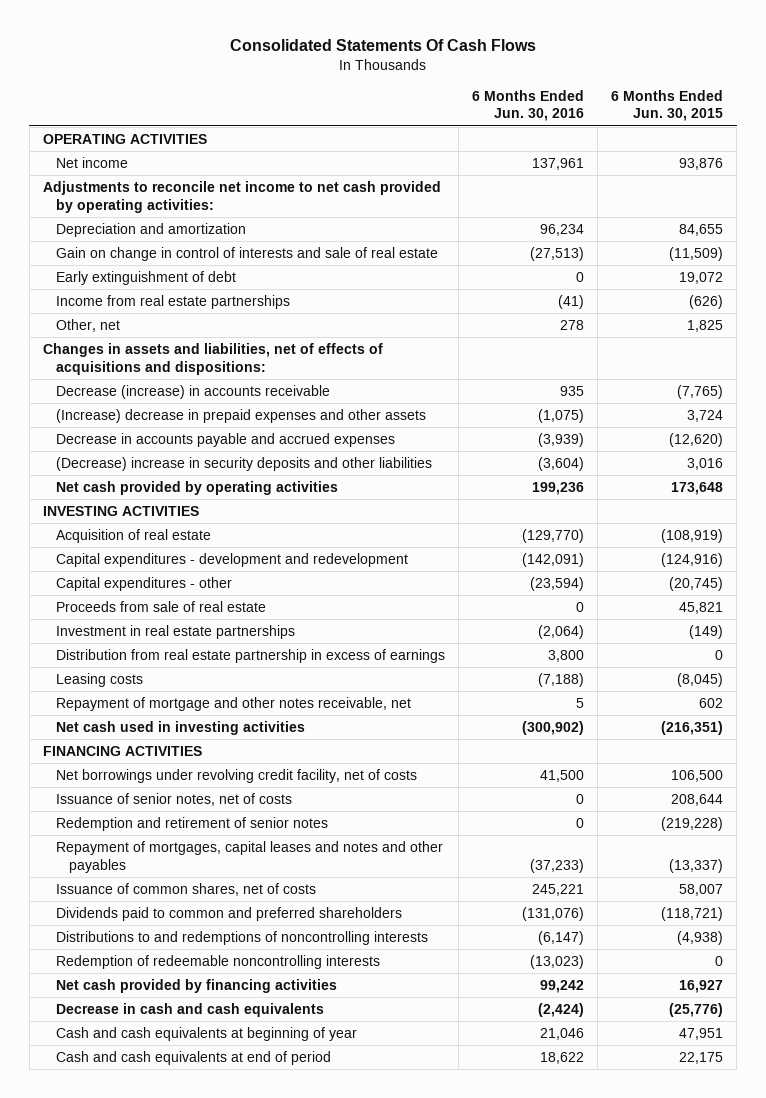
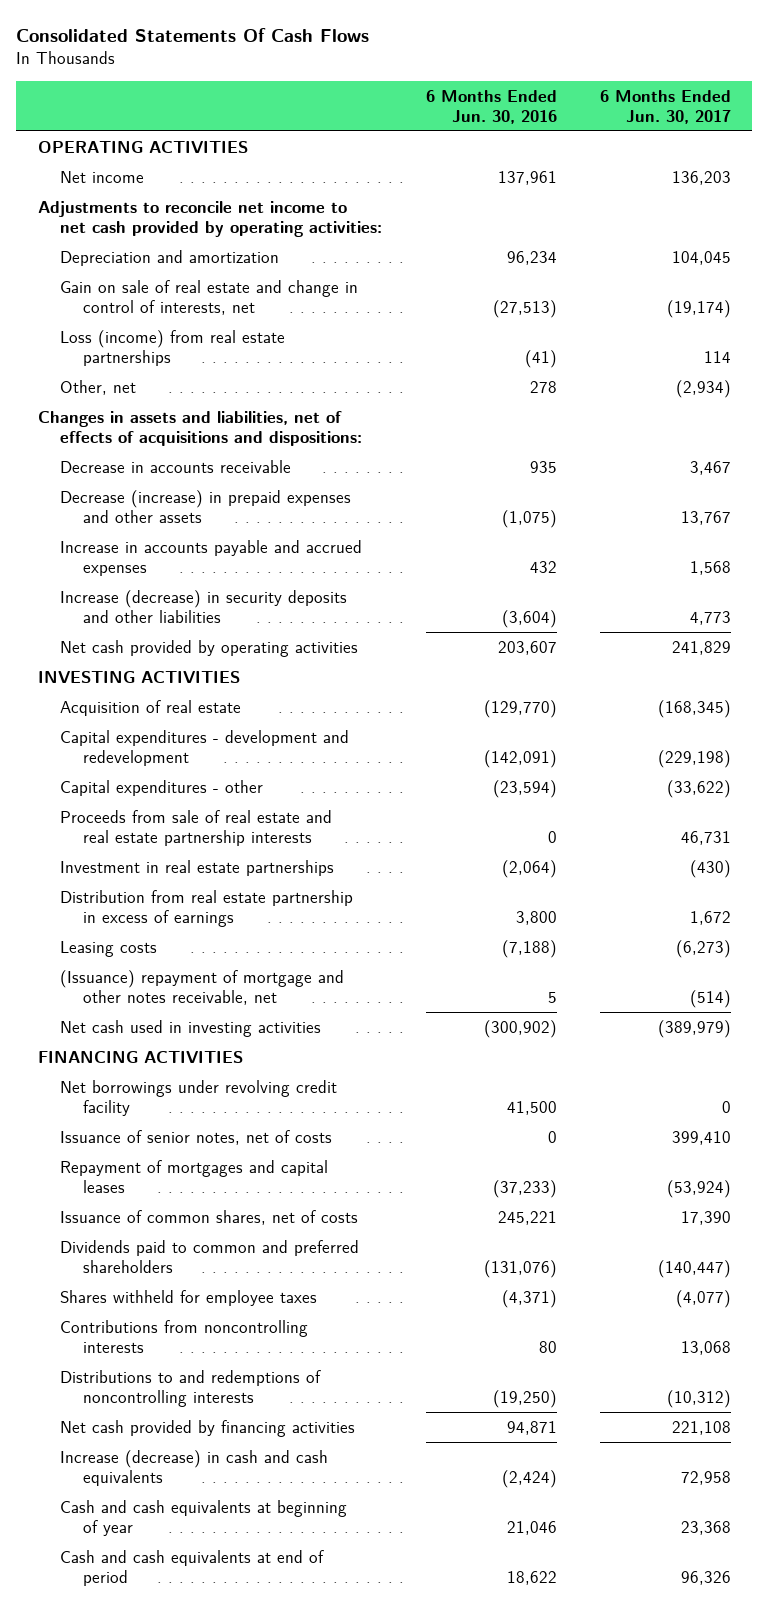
[611,89,724,122] 6 Months Ended Jun. 30, 2015 -> none
none -> [599,89,731,124] 6 Months Ended Jun. 30, 2017
[55,271,236,286] Early extinguishment of debt -> none
[55,247,438,262] Gain on change in control of interests and sale of real estate -> [60,279,359,315] Gain on sale of real estate and change in control of interests, net
[55,295,290,310] Income from real estate partnerships -> [60,329,286,366] Loss (income) from real estate partnerships
[55,385,330,400] Decrease (increase) in accounts receivable -> [60,459,292,473] Decrease in accounts receivable
[55,409,426,424] (Increase) decrease in prepaid expenses and other assets -> [60,489,352,523] Decrease (increase) in prepaid expenses and other assets
[55,433,395,448] Decrease in accounts payable and accrued expenses -> [60,539,363,576] Increase in accounts payable and accrued expenses
[537,433,584,448] (3,939) -> [529,560,557,573] 432
[55,457,432,472] (Decrease) increase in security deposits and other liabilities -> [60,589,348,623] Increase (decrease) in security deposits and other liabilities
[531,482,584,496] 199,236 -> [497,640,557,655] 203,607
[55,601,266,613] Proceeds from sale of real estate -> [60,809,333,846] Proceeds from sale of real estate and real estate partnership interests
[55,697,411,712] Repayment of mortgage and other notes receivable, net -> [60,969,345,1005] (Issuance) repayment of mortgage and other notes receivable, net
[55,769,417,784] Net borrowings under revolving credit facility, net of costs -> [60,1079,338,1116] Net borrowings under revolving credit facility
[55,817,328,832] Redemption and retirement of senior notes -> none
[55,841,443,873] Repayment of mortgages, capital leases and notes and other payables -> [60,1159,329,1193] Repayment of mortgages and capital leases
[55,955,380,970] Redemption of redeemable noncontrolling interests -> none
none -> [60,1289,318,1306] Shares withheld for employee taxes
none -> [60,1319,309,1353] Contributions from noncontrolling interests
[537,931,584,946] (6,147) -> [492,1389,557,1408] (19,250)
[539,980,584,994] 99,242 -> [506,1420,557,1435] 94,871
[55,1003,324,1018] Decrease in cash and cash equivalents -> [60,1449,329,1486] Increase (decrease) in cash and cash equivalents

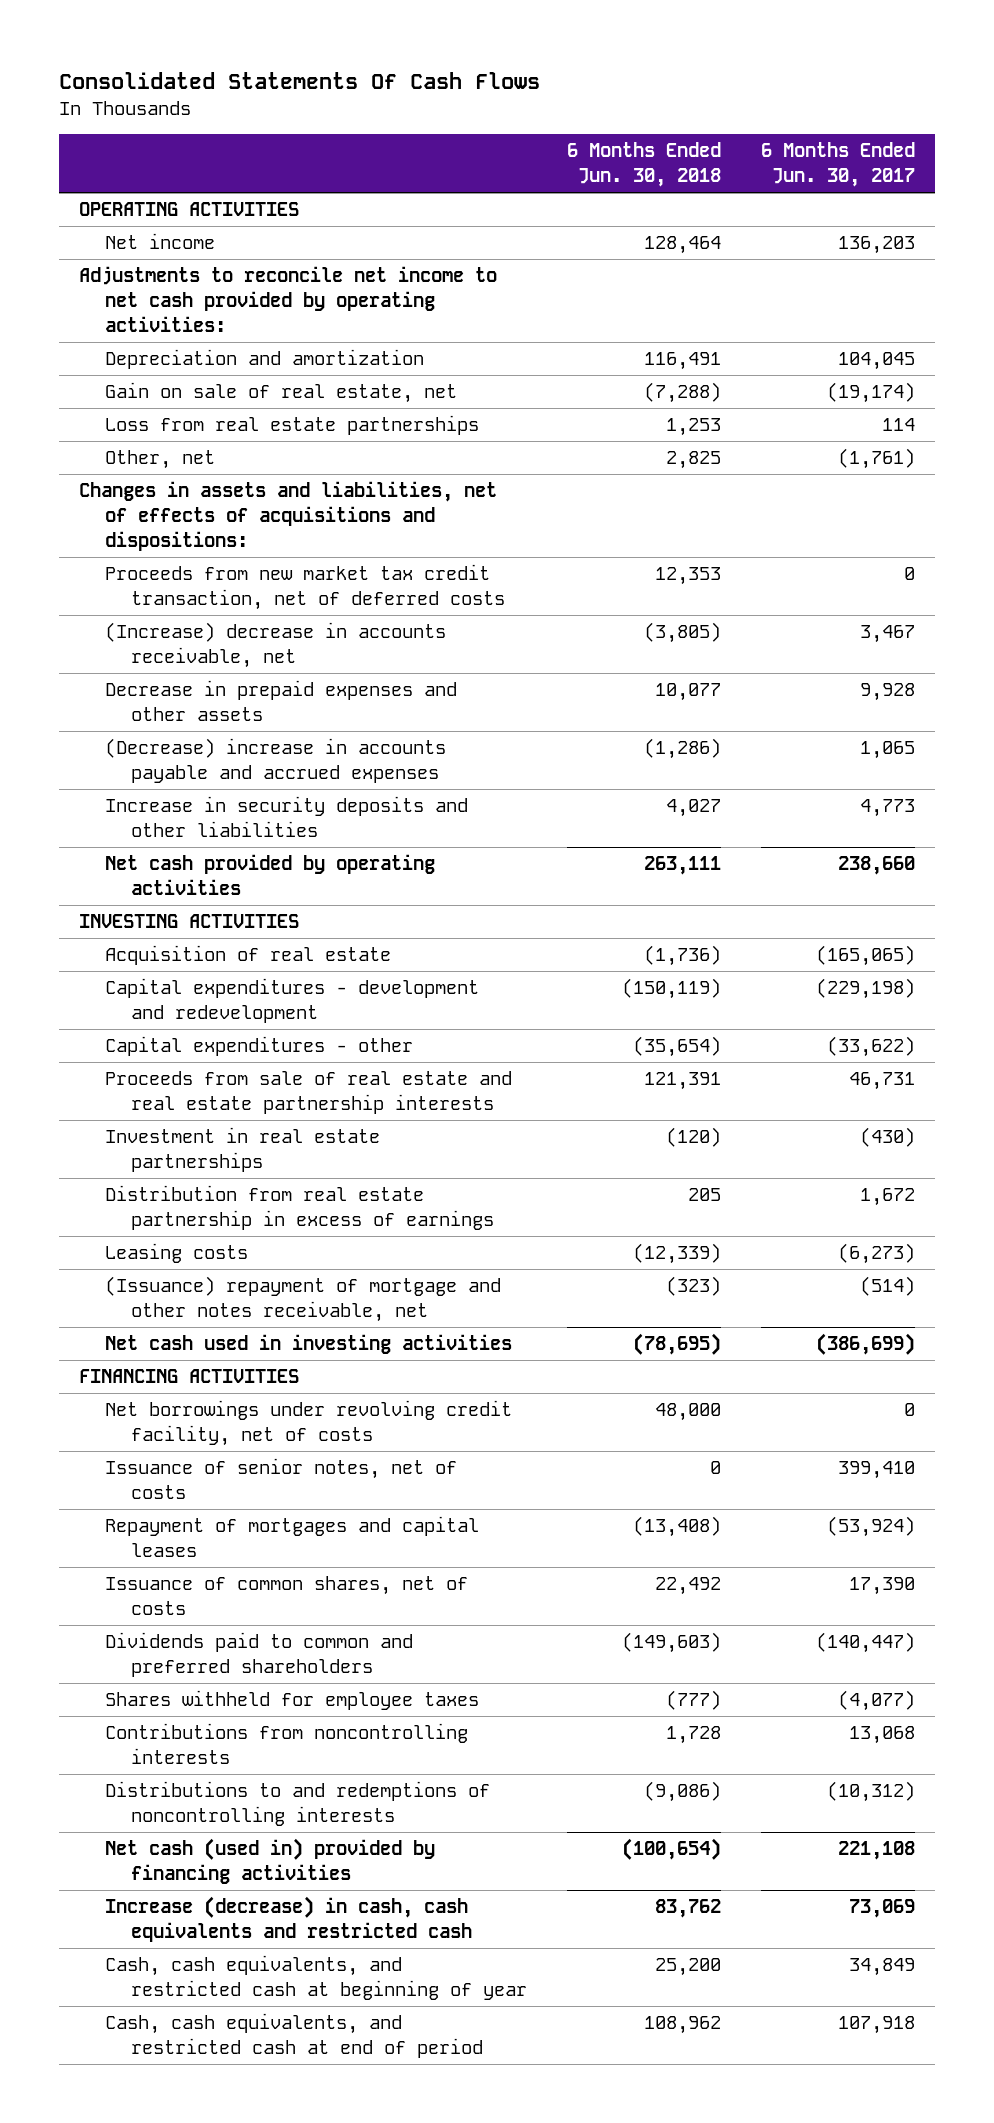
[425,89,557,124] 6 Months Ended Jun. 30, 2016 -> none
none -> [566,142,721,188] 6 Months Ended Jun. 30, 2018
[60,279,359,315] Gain on sale of real estate and change in control of interests, net -> [105,382,458,404] Gain on sale of real estate, net
[60,329,286,366] Loss (income) from real estate partnerships -> [105,415,480,436] Loss from real estate partnerships
[675,379,731,398] (2,934) -> [837,448,915,470] (1,761)
none -> [105,564,506,611] Proceeds from new market tax credit transaction, net of deferred costs
[60,459,292,473] Decrease in accounts receivable -> [105,622,447,669] (Increase) decrease in accounts receivable, net
[60,489,352,523] Decrease (increase) in prepaid expenses and other assets -> [105,680,458,722] Decrease in prepaid expenses and other assets
[680,510,731,525] 13,767 -> [859,683,915,702] 9,928
[60,539,363,576] Increase in accounts payable and accrued expenses -> [105,738,447,784] (Decrease) increase in accounts payable and accrued expenses
[689,560,731,575] 1,568 -> [859,741,915,760] 1,065
[60,589,348,623] Increase (decrease) in security deposits and other liabilities -> [105,796,469,838] Increase in security deposits and other liabilities
[671,640,731,655] 241,829 -> [837,856,915,876] 238,660
[657,699,731,718] (168,345) -> [815,945,915,967] (165,065)
[657,1019,731,1038] (389,979) -> [815,1333,915,1356] (386,699)
[60,1079,338,1116] Net borrowings under revolving credit facility -> [105,1400,513,1447] Net borrowings under revolving credit facility, net of costs
[60,1419,356,1437] Net cash provided by financing activities -> [105,1838,436,1885] Net cash (used in) provided by financing activities
[60,1449,329,1486] Increase (decrease) in cash and cash equivalents -> [105,1896,473,1943] Increase (decrease) in cash, cash equivalents and restricted cash
[680,1470,731,1485] 72,958 -> [848,1899,915,1919] 73,069
[60,1499,348,1536] Cash and cash equivalents at beginning of year -> [105,1955,528,2001] Cash, cash equivalents, and restricted cash at beginning of year
[680,1520,731,1535] 23,368 -> [848,1958,915,1977] 34,849
[60,1549,325,1586] Cash and cash equivalents at end of period -> [105,2013,484,2059] Cash, cash equivalents, and restricted cash at end of period
[680,1570,731,1585] 96,326 -> [837,2016,915,2035] 107,918

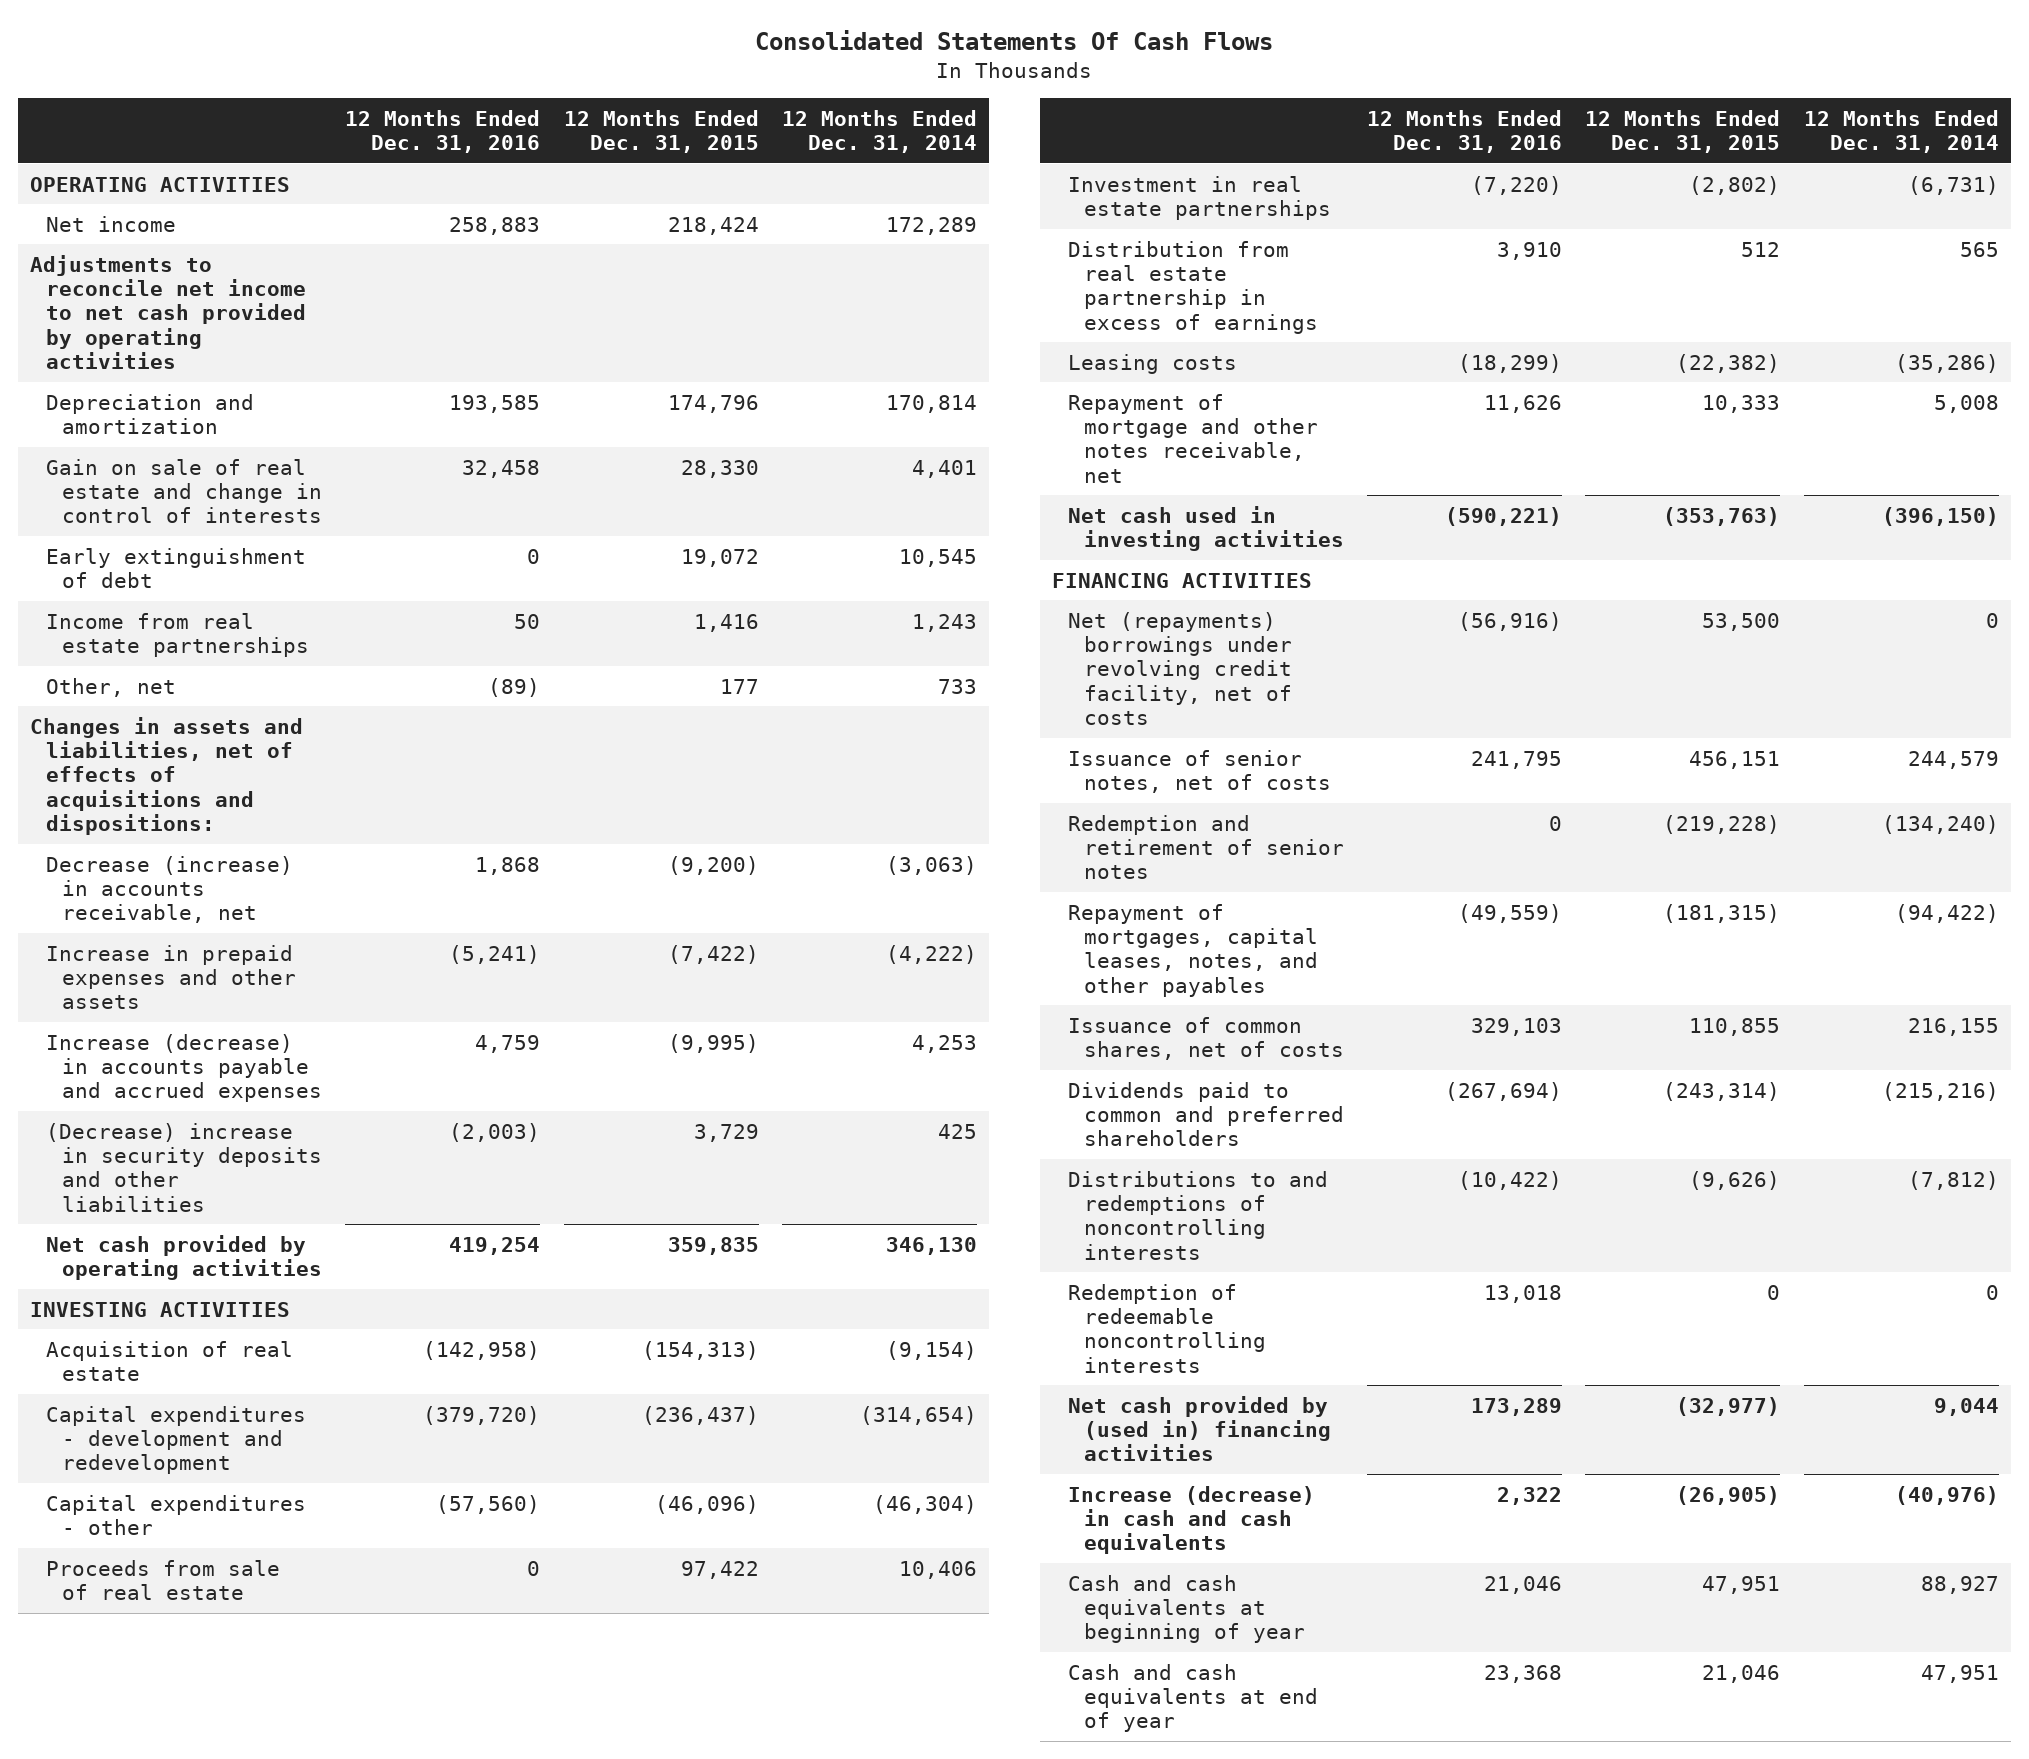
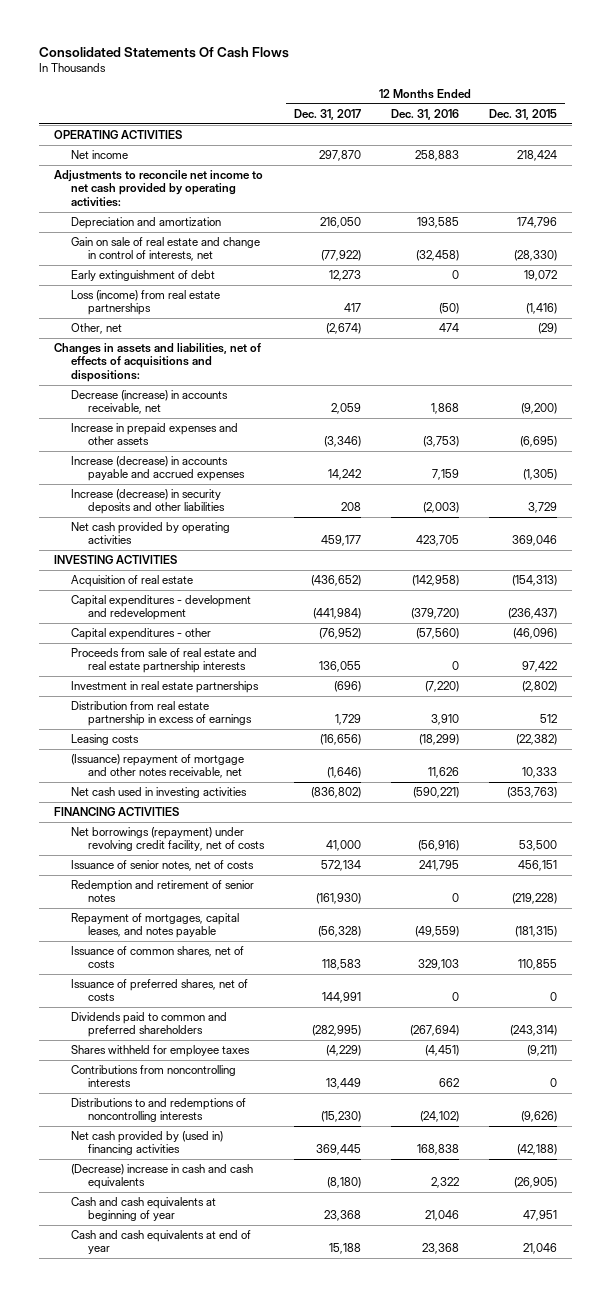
[782,109,978,154] 12 Months Ended Dec. 31, 2014 -> none
none -> [293,109,361,121] Dec. 31, 2017
[30,254,307,370] Adjustments to reconcile net income to net cash provided by operating activities -> [53,170,263,207] Adjustments to reconcile net income to net cash provided by operating activities:
[46,458,322,524] Gain on sale of real estate and change in control of interests -> [70,237,260,262] Gain on sale of real estate and change in control of interests, net
[462,459,541,478] 32,458 -> [415,250,459,262] (32,458)
[680,459,759,478] 28,330 -> [514,250,558,262] (28,330)
[46,612,309,658] Income from real estate partnerships -> [70,290,220,316] Loss (income) from real estate partnerships
[514,613,541,629] 50 -> [438,303,459,315] (50)
[693,613,759,632] 1,416 -> [526,303,558,315] (1,416)
[488,677,541,697] (89) -> [438,323,459,333] 474
[719,678,759,694] 177 -> [538,323,558,335] (29)
[449,944,541,964] (5,241) -> [422,436,459,448] (3,753)
[667,944,759,964] (7,422) -> [520,436,558,448] (6,695)
[475,1034,541,1053] 4,759 -> [431,469,459,481] 7,159
[667,1033,759,1053] (9,995) -> [523,469,558,481] (1,305)
[46,1122,322,1212] (Decrease) increase in security deposits and other liabilities -> [70,489,225,515] Increase (decrease) in security deposits and other liabilities
[449,1236,541,1255] 419,254 -> [415,535,459,547] 423,705
[667,1236,759,1255] 359,835 -> [512,535,558,547] 369,046
[46,1559,281,1601] Proceeds from sale of real estate -> [70,648,257,674] Proceeds from sale of real estate and real estate partnership interests
[1067,393,1318,483] Repayment of mortgage and other notes receivable, net -> [70,754,244,779] (Issuance) repayment of mortgage and other notes receivable, net
[1067,611,1292,726] Net (repayments) borrowings under revolving credit facility, net of costs -> [70,827,265,852] Net borrowings (repayment) under revolving credit facility, net of costs
[1067,903,1318,997] Repayment of mortgages, capital leases, notes, and other payables -> [70,913,239,939] Repayment of mortgages, capital leases, and notes payable
none -> [70,979,248,1002] Issuance of preferred shares, net of costs
[1067,1283,1266,1373] Redemption of redeemable noncontrolling interests -> none
none -> [70,1045,250,1058] Shares withheld for employee taxes
none -> [70,1065,236,1088] Contributions from noncontrolling interests
[1457,1170,1562,1190] (10,422) -> [419,1111,459,1123] (24,102)
[1470,1397,1562,1416] 173,289 -> [416,1144,459,1156] 168,838
[1676,1396,1781,1416] (32,977) -> [517,1144,558,1156] (42,188)
[1067,1485,1315,1555] Increase (decrease) in cash and cash equivalents -> [70,1164,253,1190] (Decrease) increase in cash and cash equivalents

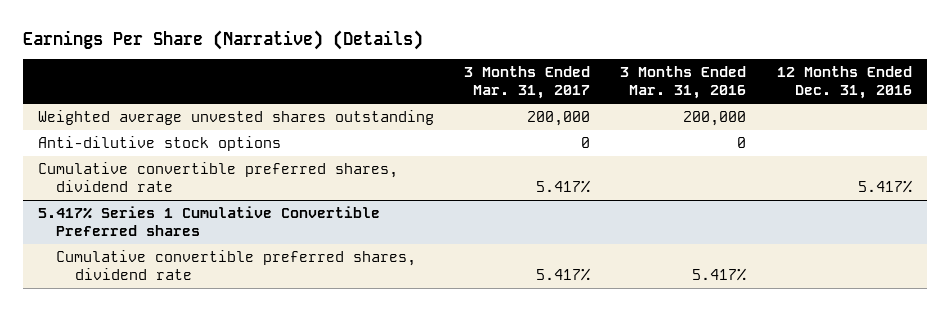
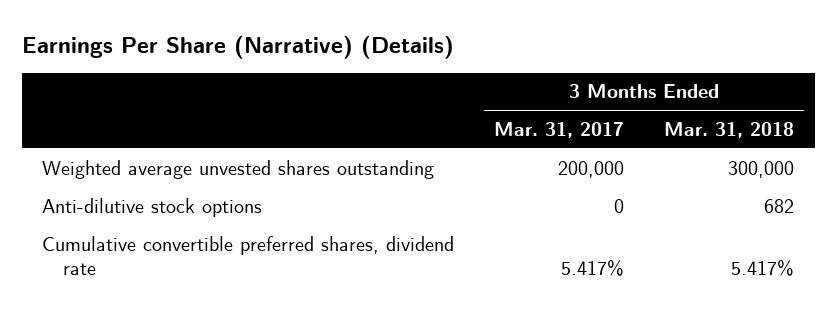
[620,66,747,100] 3 Months Ended Mar. 31, 2016 -> none
[776,66,912,100] 12 Months Ended Dec. 31, 2016 -> none
none -> [664,121,795,138] Mar. 31, 2018
[37,206,380,236] 5.417% Series 1 Cumulative Convertible Preferred shares -> none
[56,250,417,280] Cumulative convertible preferred shares, dividend rate -> none

